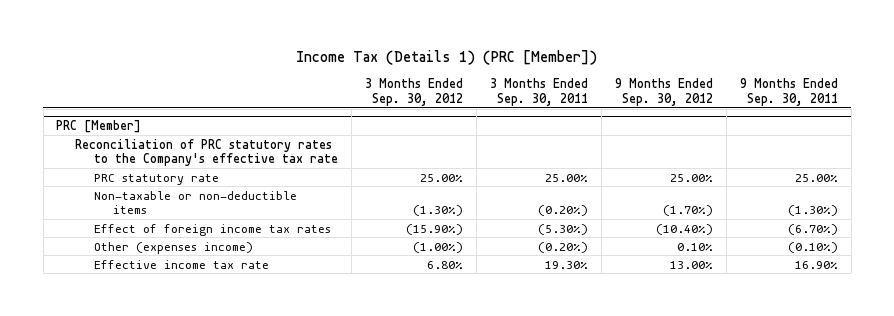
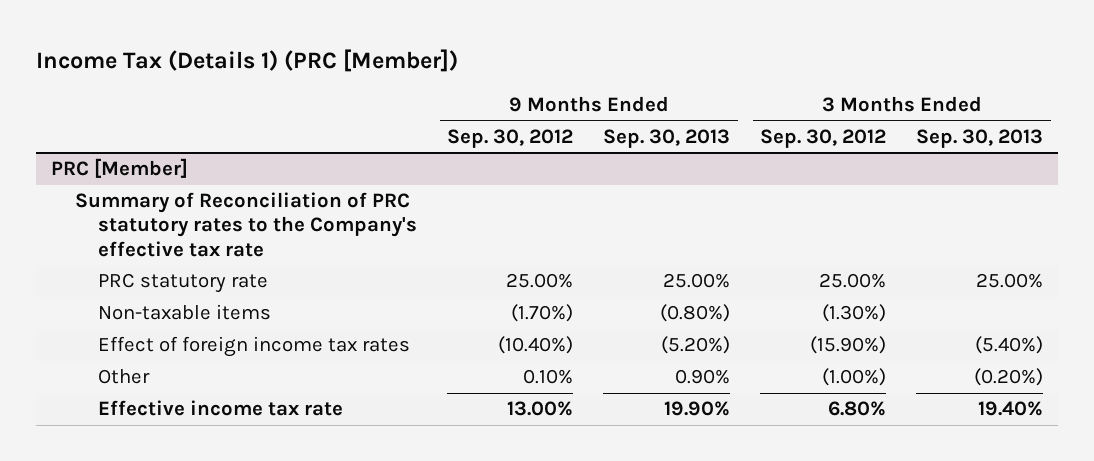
[490,78,589,106] 3 Months Ended Sep. 30, 2011 -> none
[739,78,838,106] 9 Months Ended Sep. 30, 2011 -> none
none -> [603,128,731,148] Sep. 30, 2013
none -> [916,128,1044,148] Sep. 30, 2013
[75,138,339,167] Reconciliation of PRC statutory rates to the Company's effective tax rate -> [74,192,418,257] Summary of Reconciliation of PRC statutory rates to the Company's effective tax rate
[94,190,298,215] Non-taxable or non-deductible items -> [98,304,272,321] Non-taxable items
[94,241,254,254] Other (expenses income) -> [98,369,151,385] Other

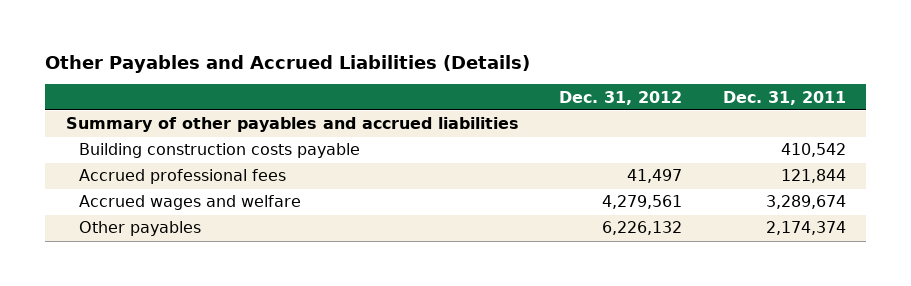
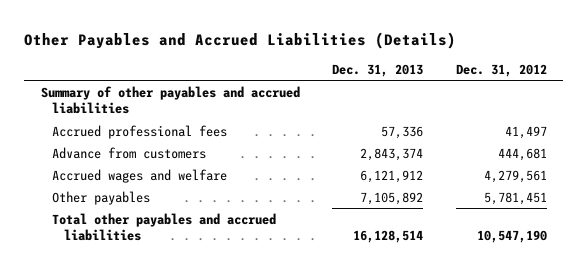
[722,90,846,105] Dec. 31, 2011 -> none
none -> [332,63,424,77] Dec. 31, 2013
[79,143,361,159] Building construction costs payable -> none
none -> [52,146,207,159] Advance from customers
[602,221,683,236] 6,226,132 -> [484,191,548,205] 5,781,451
none -> [52,212,277,242] Total other payables and accrued liabilities

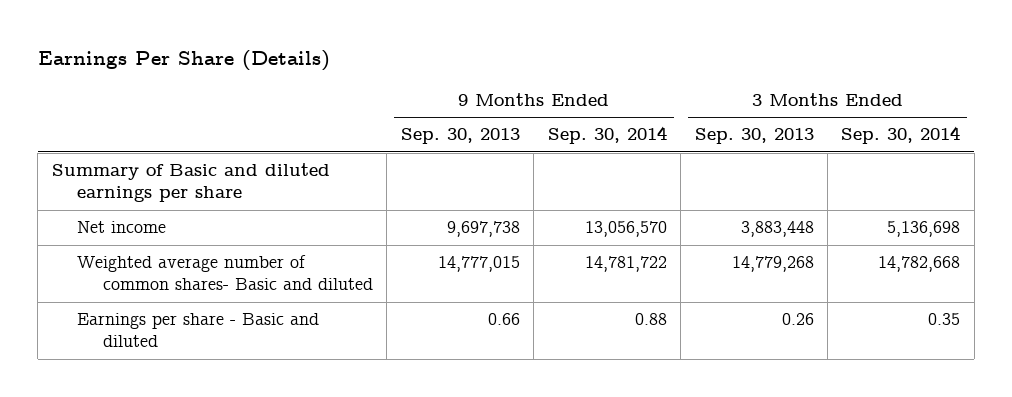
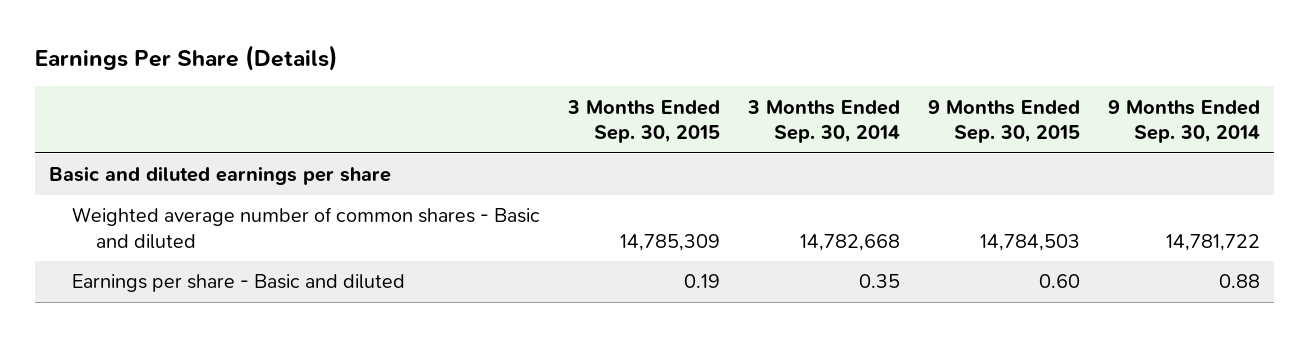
[400,128,520,145] Sep. 30, 2013 -> none
[694,128,814,145] Sep. 30, 2013 -> none
none -> [567,99,721,144] 3 Months Ended Sep. 30, 2015
none -> [927,99,1080,144] 9 Months Ended Sep. 30, 2015
[77,221,167,234] Net income -> none
[51,163,330,203] Summary of Basic and diluted earnings per share -> [48,166,391,186] Basic and diluted earnings per share
[77,255,373,291] Weighted average number of common shares- Basic and diluted -> [72,207,541,249] Weighted average number of common shares - Basic and diluted

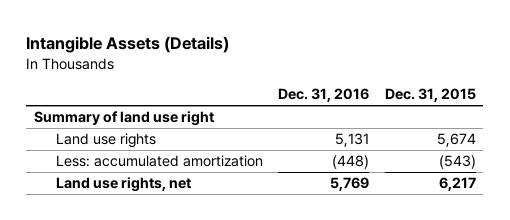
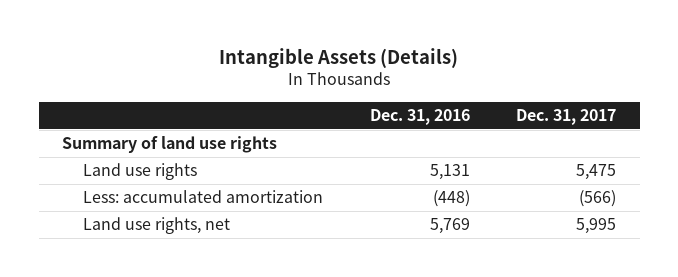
[384,88,476,103] Dec. 31, 2015 -> none
none -> [516,108,617,125] Dec. 31, 2017
[34,111,215,127] Summary of land use right -> [62,136,278,154] Summary of land use rights

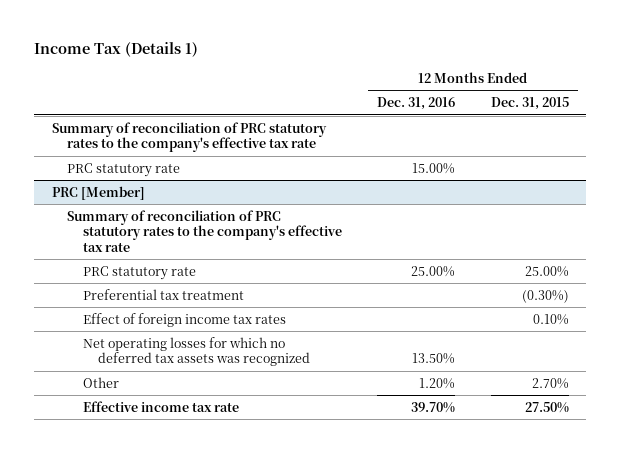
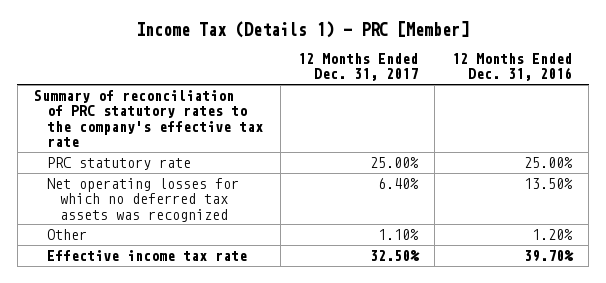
[34,41,199,57] Income Tax (Details 1) -> [135,20,469,38] Income Tax (Details 1) - PRC [Member]
[490,97,569,111] Dec. 31, 2015 -> none
none -> [297,53,418,82] 12 Months Ended Dec. 31, 2017
[67,162,181,177] PRC statutory rate -> none
[51,185,145,200] PRC [Member] -> none
[67,209,342,252] Summary of reconciliation of PRC statutory rates to the company's effective tax rate -> none
[82,288,244,300] Preferential tax treatment -> none
[82,312,286,327] Effect of foreign income tax rates -> none

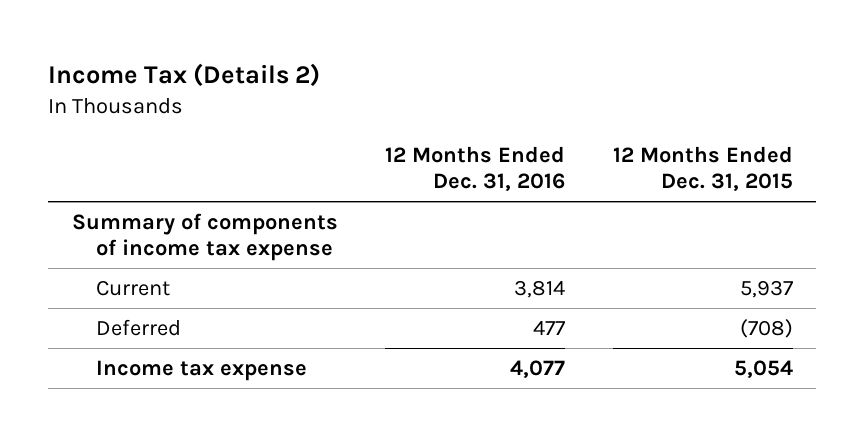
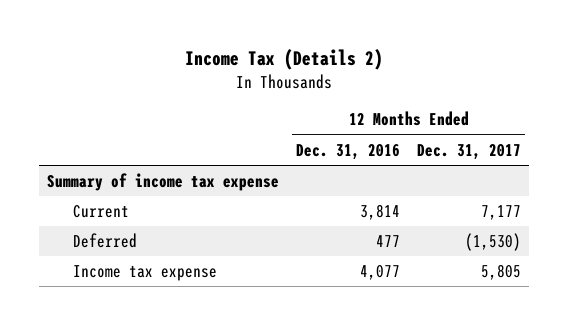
[612,145,793,192] 12 Months Ended Dec. 31, 2015 -> none
none -> [417,143,522,160] Dec. 31, 2017
[72,212,339,262] Summary of components of income tax expense -> [47,173,280,192] Summary of income tax expense

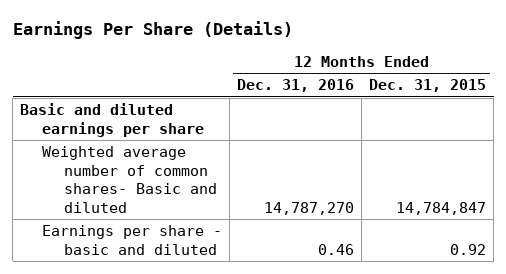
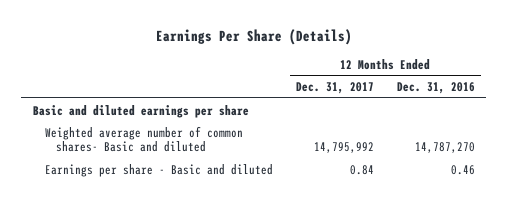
[369,79,487,93] Dec. 31, 2015 -> none
none -> [295,82,374,95] Dec. 31, 2017
[41,224,222,255] Earnings per share - basic and diluted -> [44,163,273,177] Earnings per share - Basic and diluted

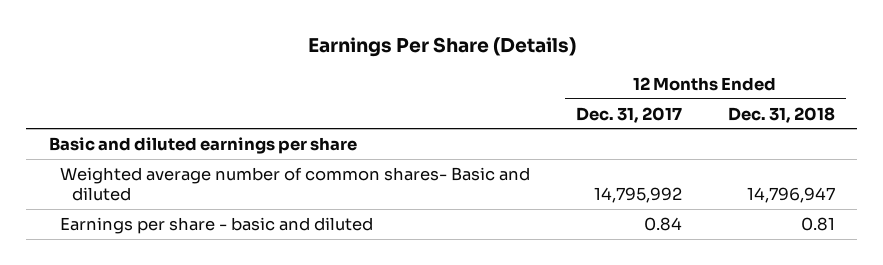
[396,82,475,95] Dec. 31, 2016 -> none
none -> [727,106,835,123] Dec. 31, 2018
[44,163,273,177] Earnings per share - Basic and diluted -> [60,217,374,235] Earnings per share - basic and diluted

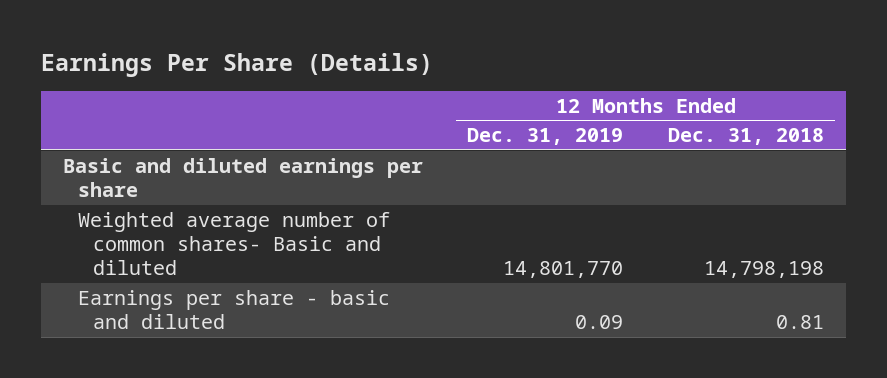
[576,106,683,123] Dec. 31, 2017 -> none
none -> [467,128,624,146] Dec. 31, 2019
[746,187,835,204] 14,796,947 -> [703,261,824,279] 14,798,198

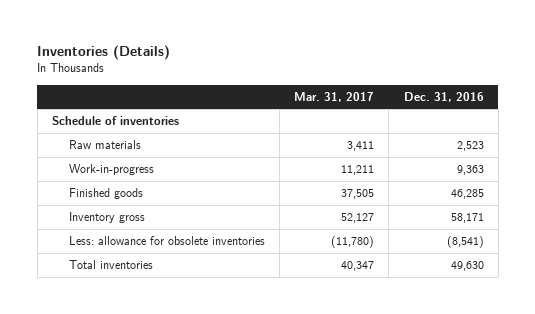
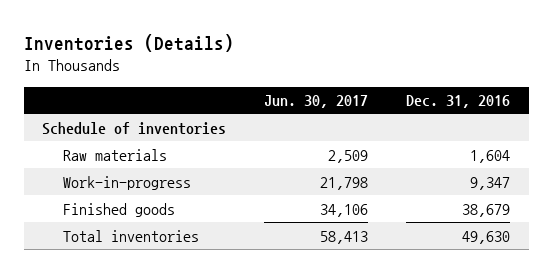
[294,91,375,102] Mar. 31, 2017 -> none
none -> [264,95,369,109] Jun. 30, 2017
[68,212,145,224] Inventory gross -> none
[68,236,265,246] Less: allowance for obsolete inventories -> none
[456,141,484,152] 2,523 -> [470,149,511,163] 1,604
[456,165,484,176] 9,363 -> [470,176,511,190] 9,347
[450,189,484,200] 46,285 -> [462,203,511,217] 38,679

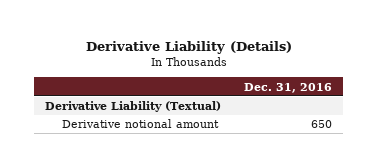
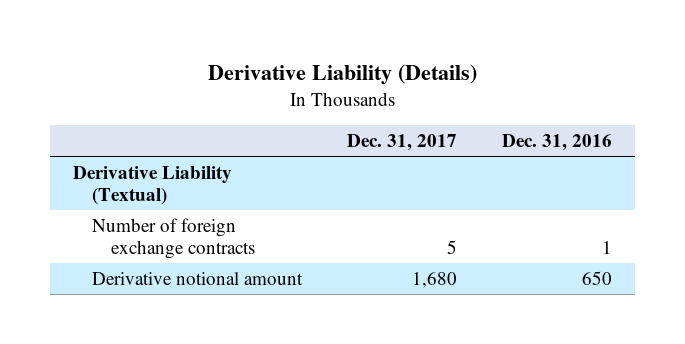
none -> [346,134,457,152] Dec. 31, 2017
none -> [91,217,255,259] Number of foreign exchange contracts

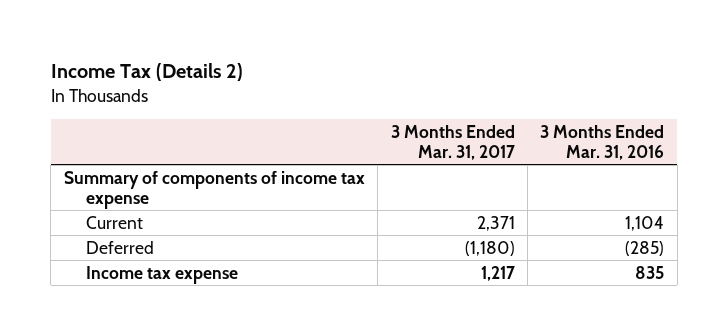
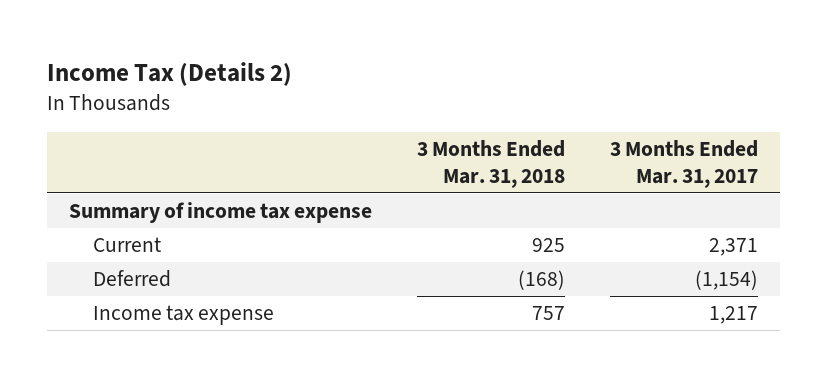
[540,124,665,161] 3 Months Ended Mar. 31, 2016 -> none
none -> [417,140,566,188] 3 Months Ended Mar. 31, 2018
[63,170,365,209] Summary of components of income tax expense -> [69,202,373,224] Summary of income tax expense
[464,240,515,256] (1,180) -> [695,270,759,291] (1,154)

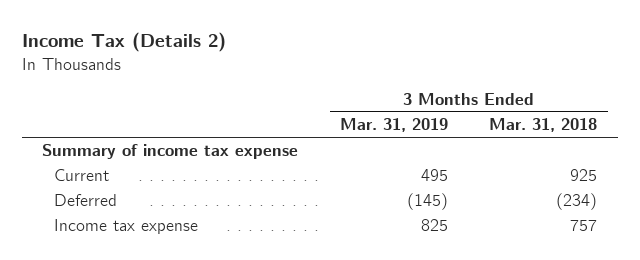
[610,140,759,188] 3 Months Ended Mar. 31, 2017 -> none
none -> [339,118,448,133] Mar. 31, 2019
[518,270,566,291] (168) -> [556,193,598,211] (234)

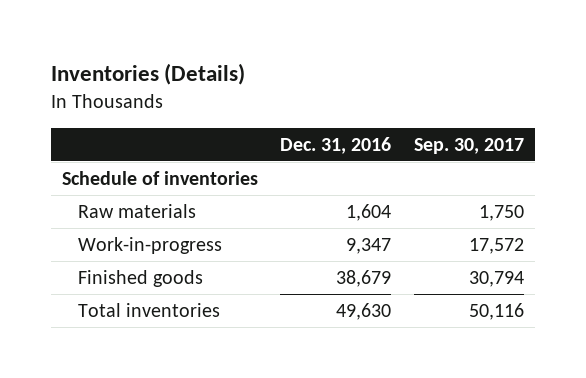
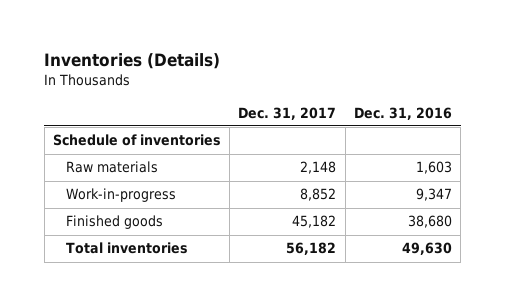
[414,137,525,154] Sep. 30, 2017 -> none
none -> [238,106,337,120] Dec. 31, 2017
[346,204,392,222] 1,604 -> [416,161,453,175] 1,603
[336,270,392,288] 38,679 -> [408,215,453,229] 38,680

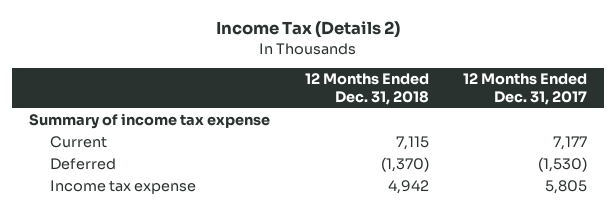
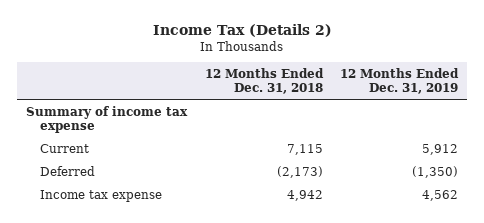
[463,73,588,106] 12 Months Ended Dec. 31, 2017 -> none
none -> [340,67,460,95] 12 Months Ended Dec. 31, 2019
[380,157,429,173] (1,370) -> [276,165,323,178] (2,173)

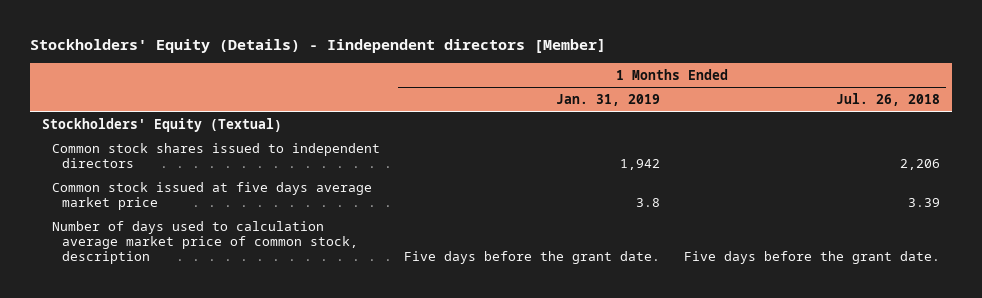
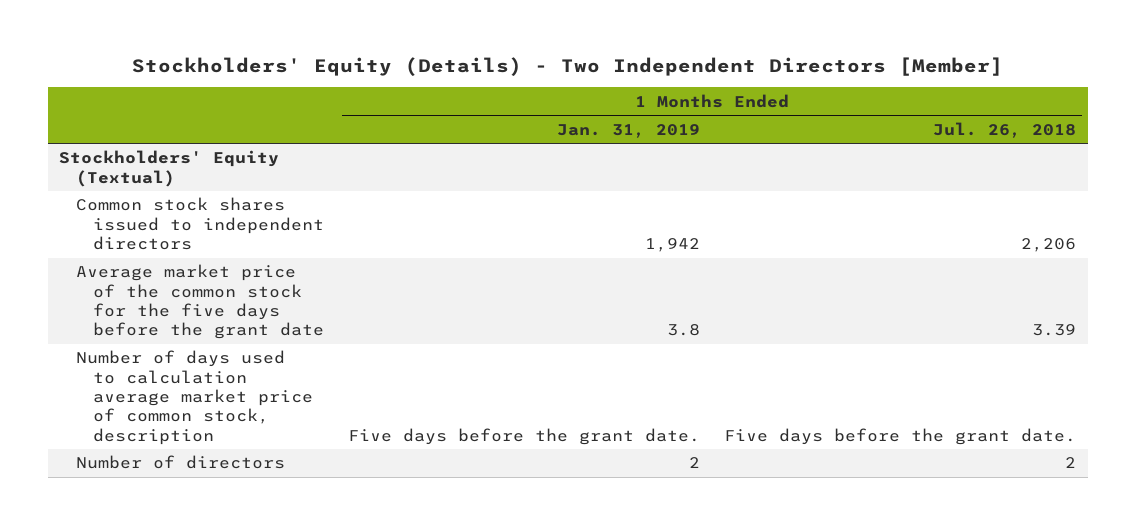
[30,39,607,54] Stockholders' Equity (Details) - Iindependent directors [Member] -> [131,56,1003,76] Stockholders' Equity (Details) - Two Independent Directors [Member]
[52,181,373,210] Common stock issued at five days average market price -> [76,264,325,340] Average market price of the common stock for the five days before the grant date
none -> [76,455,286,470] Number of directors

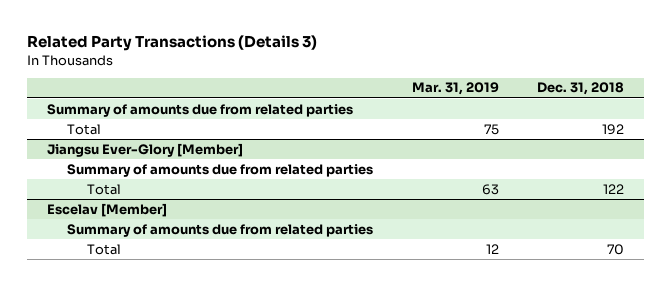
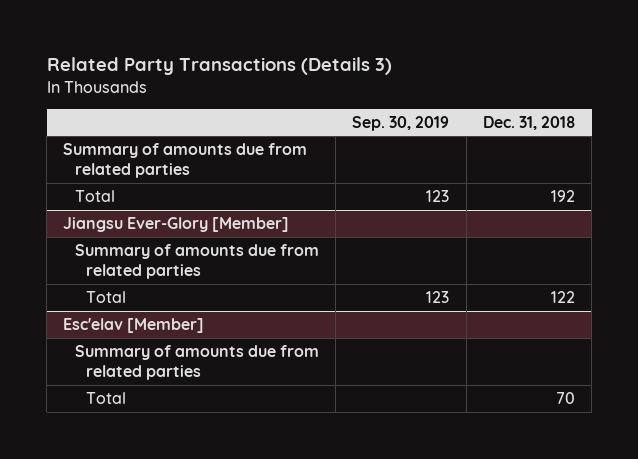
[411,82,499,96] Mar. 31, 2019 -> none
none -> [352,115,450,131] Sep. 30, 2019
[46,202,167,217] Escelav [Member] -> [63,317,205,333] Esc'elav [Member]

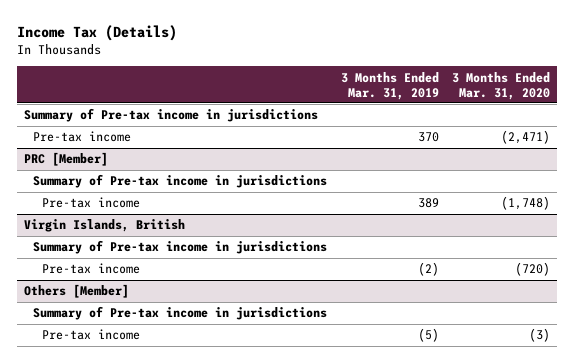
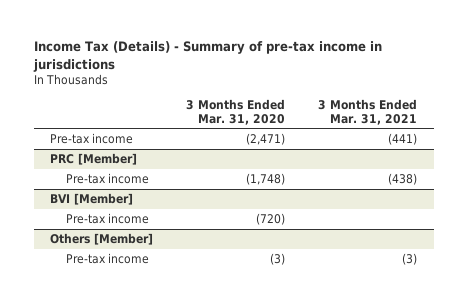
[16,24,177,41] Income Tax (Details) -> [32,41,382,72] Income Tax (Details) - Summary of pre-tax income in jurisdictions
[340,71,439,100] 3 Months Ended Mar. 31, 2019 -> none
none -> [318,98,418,125] 3 Months Ended Mar. 31, 2021
[23,108,318,123] Summary of Pre-tax income in jurisdictions -> none
[32,174,327,189] Summary of Pre-tax income in jurisdictions -> none
[32,240,327,255] Summary of Pre-tax income in jurisdictions -> none
[23,219,185,233] Virgin Islands, British -> [50,192,134,205] BVI [Member]
[32,306,327,321] Summary of Pre-tax income in jurisdictions -> none

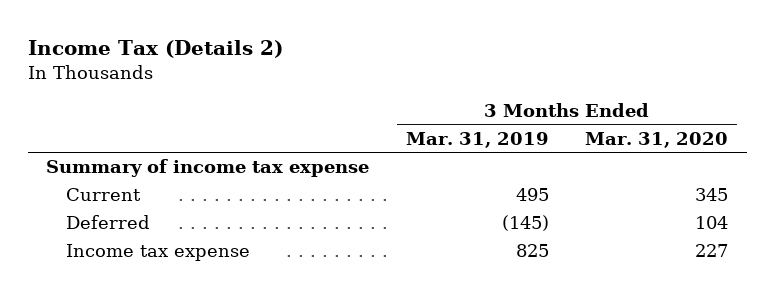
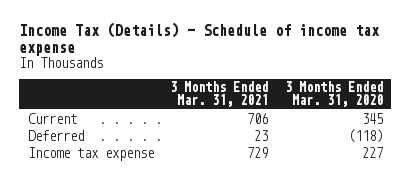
[27,40,283,59] Income Tax (Details 2) -> [19,22,381,57] Income Tax (Details) - Schedule of income tax expense
[405,131,549,148] Mar. 31, 2019 -> none
none -> [170,81,269,108] 3 Months Ended Mar. 31, 2021
[46,159,370,178] Summary of income tax expense -> none
[695,216,729,230] 104 -> [348,128,384,143] (118)

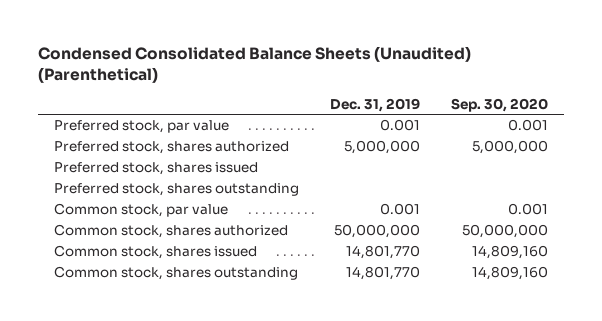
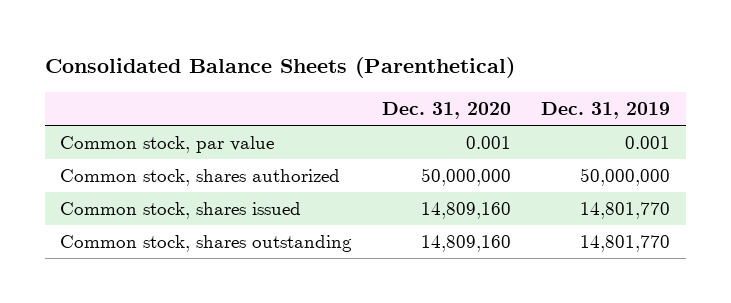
[38,46,472,84] Condensed Consolidated Balance Sheets (Unaudited) (Parenthetical) -> [45,57,516,79] Consolidated Balance Sheets (Parenthetical)
[451,98,549,113] Sep. 30, 2020 -> none
none -> [382,101,512,119] Dec. 31, 2020
[53,120,229,134] Preferred stock, par value -> none
[53,141,289,155] Preferred stock, shares authorized -> none
[53,162,258,176] Preferred stock, shares issued -> none
[53,183,299,197] Preferred stock, shares outstanding -> none

